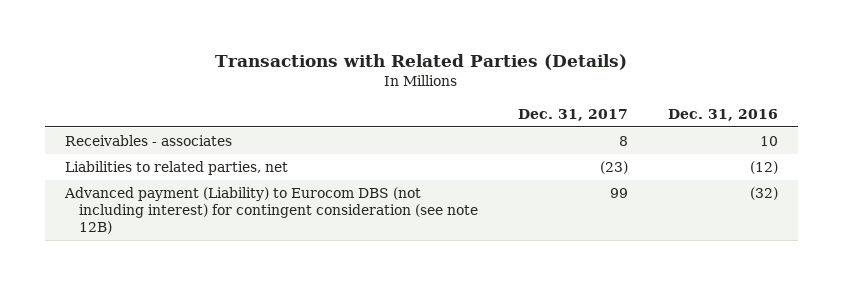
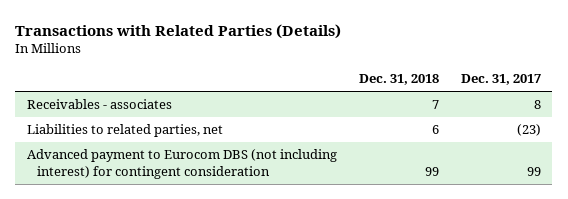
[667,108,778,121] Dec. 31, 2016 -> none
none -> [358,74,439,86] Dec. 31, 2018
[63,187,478,235] Advanced payment (Liability) to Eurocom DBS (not including interest) for contingent consideration (see note 12B) -> [26,149,337,179] Advanced payment to Eurocom DBS (not including interest) for contingent consideration

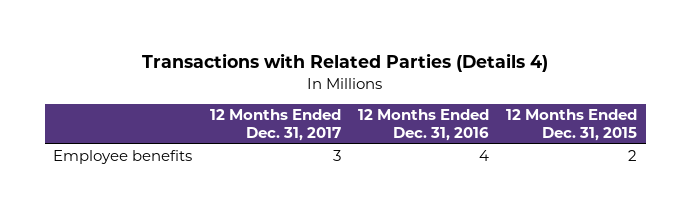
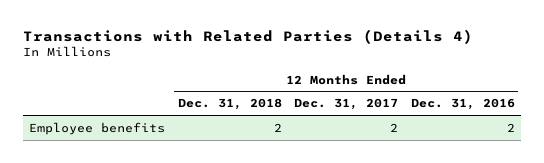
[506,109,638,142] 12 Months Ended Dec. 31, 2015 -> none
none -> [177,98,282,111] Dec. 31, 2018
[332,150,341,162] 3 -> [390,122,399,132] 2
[479,150,490,162] 4 -> [506,122,515,132] 2

